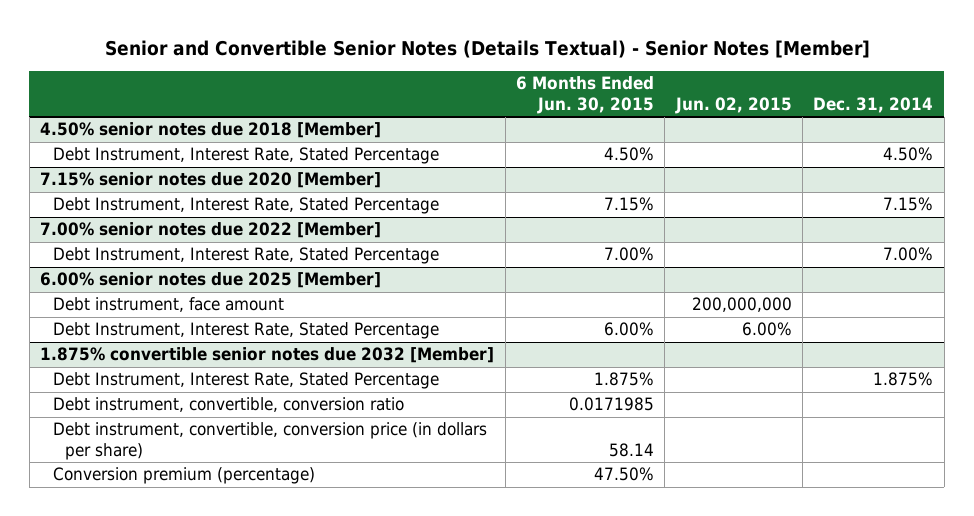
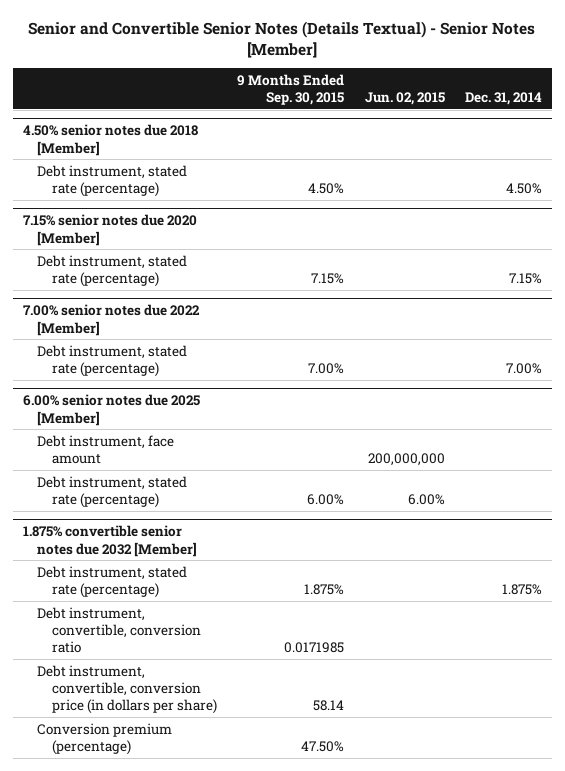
[515,76,654,114] 6 Months Ended Jun. 30, 2015 -> none
none -> [237,73,345,105] 9 Months Ended Sep. 30, 2015
[52,147,439,165] Debt Instrument, Interest Rate, Stated Percentage -> [37,164,188,197] Debt instrument, stated rate (percentage)
[52,197,439,215] Debt Instrument, Interest Rate, Stated Percentage -> [37,254,188,287] Debt instrument, stated rate (percentage)
[52,247,439,265] Debt Instrument, Interest Rate, Stated Percentage -> [37,344,188,377] Debt instrument, stated rate (percentage)
[52,322,439,340] Debt Instrument, Interest Rate, Stated Percentage -> [37,475,188,508] Debt instrument, stated rate (percentage)
[52,372,439,390] Debt Instrument, Interest Rate, Stated Percentage -> [37,565,188,598] Debt instrument, stated rate (percentage)

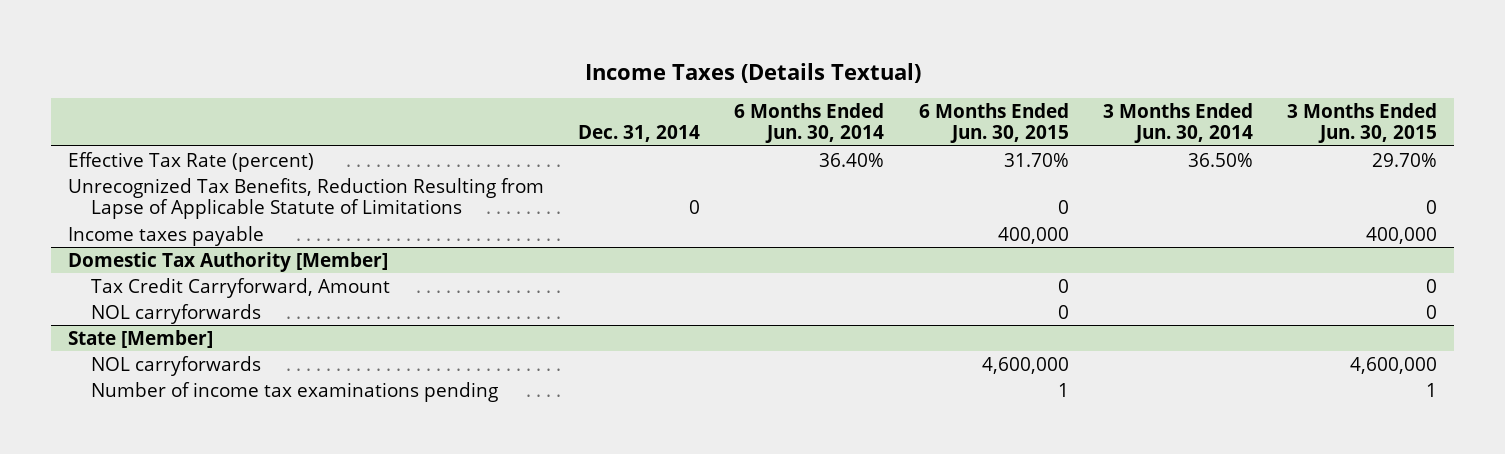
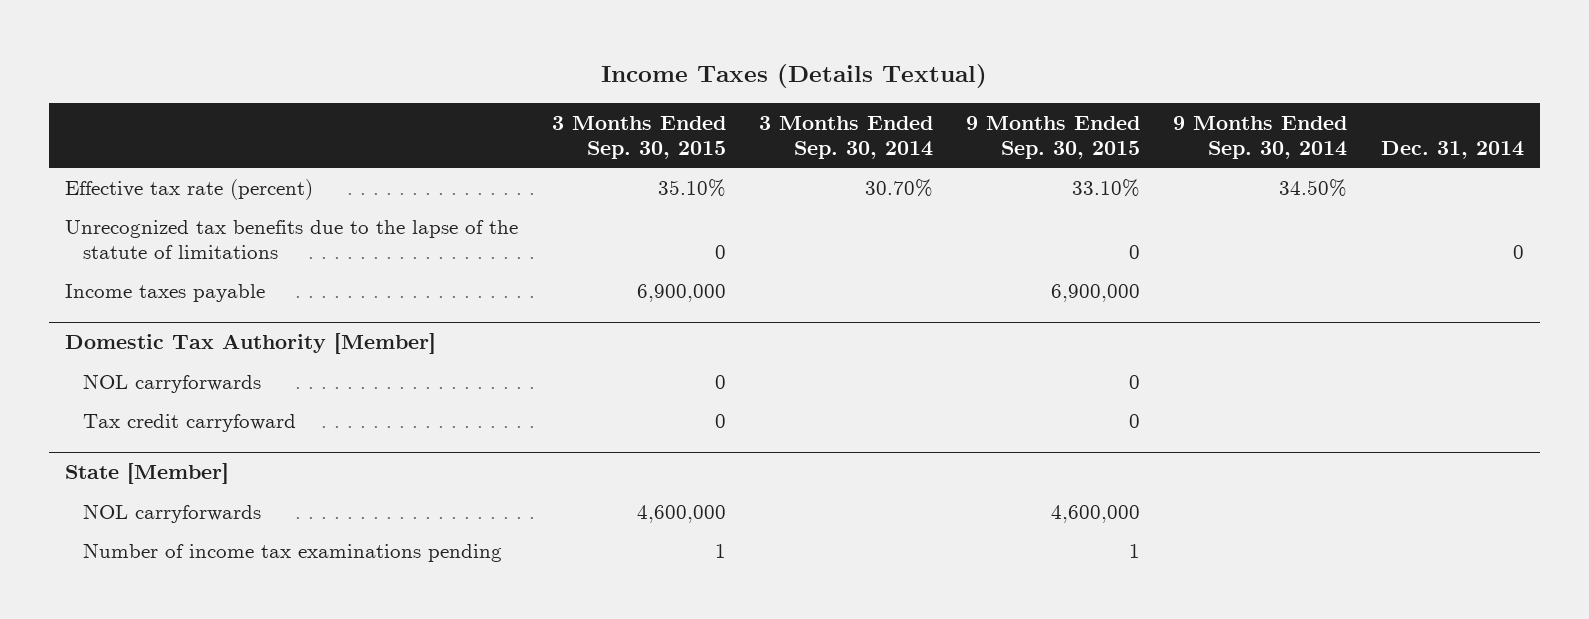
[734,102,885,144] 6 Months Ended Jun. 30, 2014 -> none
[918,102,1069,144] 6 Months Ended Jun. 30, 2015 -> none
[1102,102,1253,144] 3 Months Ended Jun. 30, 2014 -> none
[1287,102,1438,144] 3 Months Ended Jun. 30, 2015 -> none
none -> [551,115,726,159] 3 Months Ended Sep. 30, 2015
none -> [758,115,933,159] 3 Months Ended Sep. 30, 2014
none -> [966,115,1141,159] 9 Months Ended Sep. 30, 2015
none -> [1173,115,1348,159] 9 Months Ended Sep. 30, 2014
[67,151,314,172] Effective Tax Rate (percent) -> [65,178,314,200] Effective tax rate (percent)
[67,177,544,220] Unrecognized Tax Benefits, Reduction Resulting from Lapse of Applicable Statute of Limitations -> [65,219,519,259] Unrecognized tax benefits due to the lapse of the statute of limitations
[91,277,391,298] Tax Credit Carryforward, Amount -> none
none -> [82,413,296,432] Tax credit carryfoward

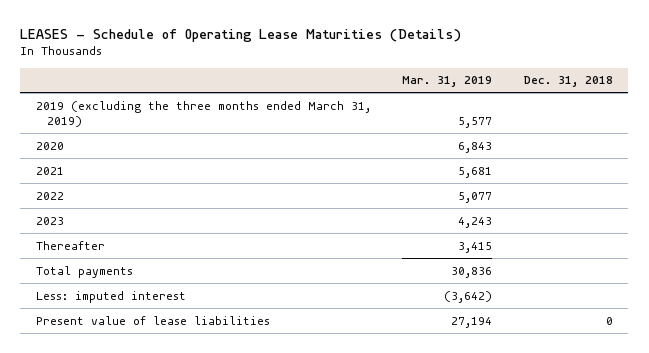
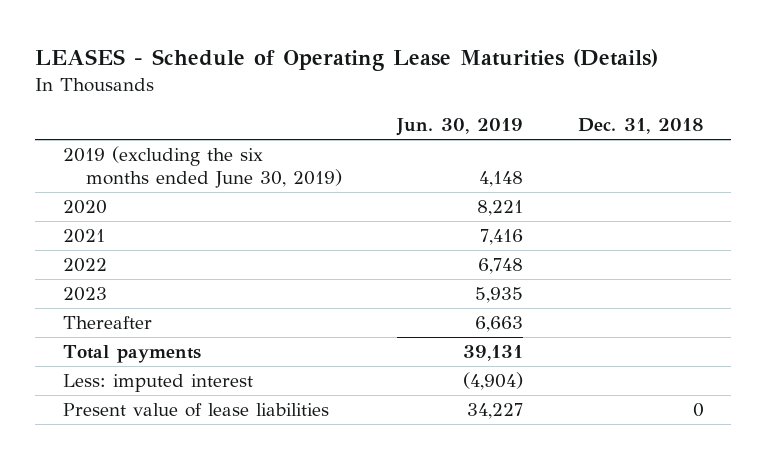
[402,76,493,88] Mar. 31, 2019 -> none
none -> [395,117,523,136] Jun. 30, 2019
[36,100,372,128] 2019 (excluding the three months ended March 31, 2019) -> [62,146,342,189] 2019 (excluding the six months ended June 30, 2019)

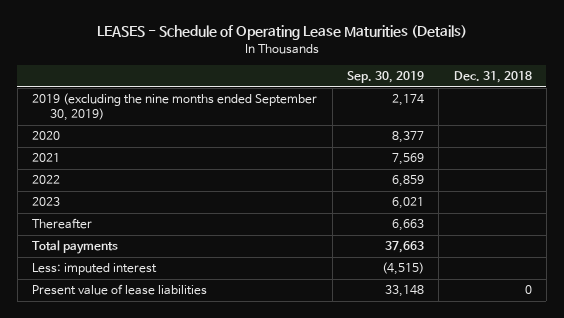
[395,117,523,136] Jun. 30, 2019 -> none
none -> [346,71,424,84] Sep. 30, 2019
[62,146,342,189] 2019 (excluding the six months ended June 30, 2019) -> [32,93,318,122] 2019 (excluding the nine months ended September 30, 2019)

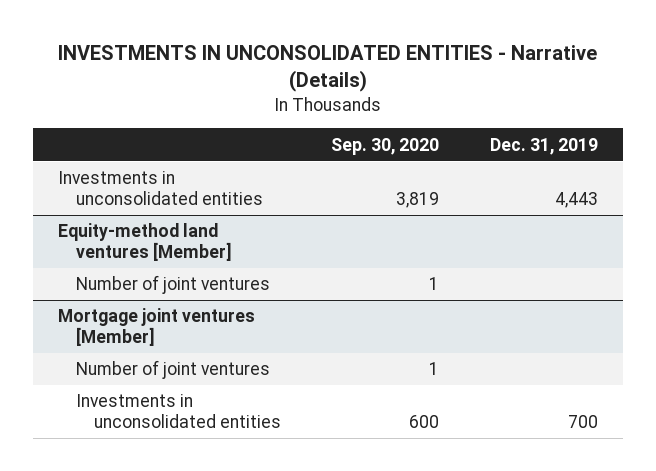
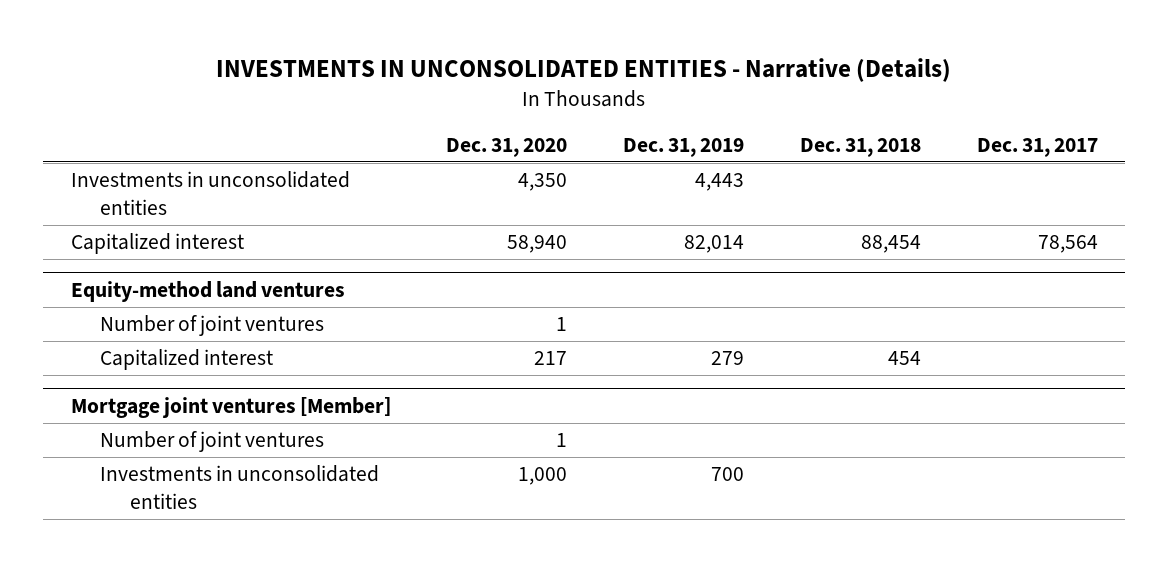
[331,137,440,155] Sep. 30, 2020 -> none
none -> [446,138,568,158] Dec. 31, 2020
none -> [799,138,921,158] Dec. 31, 2018
none -> [976,138,1098,158] Dec. 31, 2017
none -> [70,233,244,255] Capitalized interest
[58,223,233,261] Equity-method land ventures [Member] -> [70,281,345,303] Equity-method land ventures
none -> [100,349,274,371] Capitalized interest

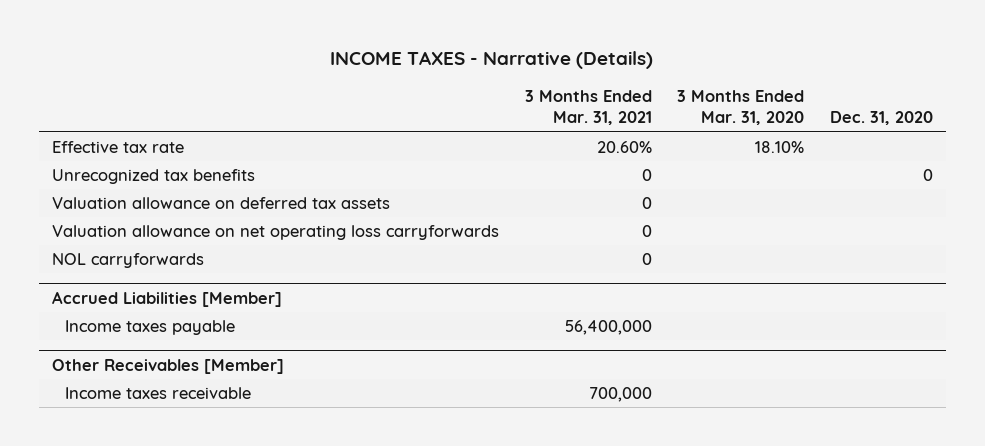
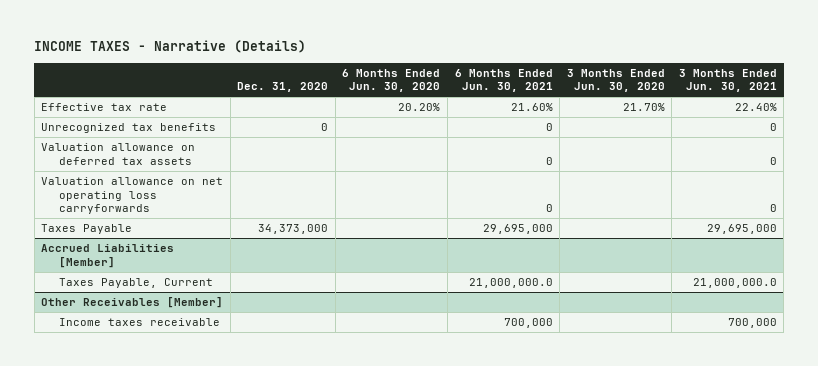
[524,89,652,126] 3 Months Ended Mar. 31, 2021 -> none
[677,89,805,126] 3 Months Ended Mar. 31, 2020 -> none
none -> [342,68,441,93] 6 Months Ended Jun. 30, 2020
none -> [454,68,553,93] 6 Months Ended Jun. 30, 2021
none -> [566,68,665,93] 3 Months Ended Jun. 30, 2020
none -> [678,68,777,93] 3 Months Ended Jun. 30, 2021
[51,253,204,269] NOL carryforwards -> none
none -> [41,224,133,235] Taxes Payable
[64,320,235,336] Income taxes payable -> [58,278,213,289] Taxes Payable, Current

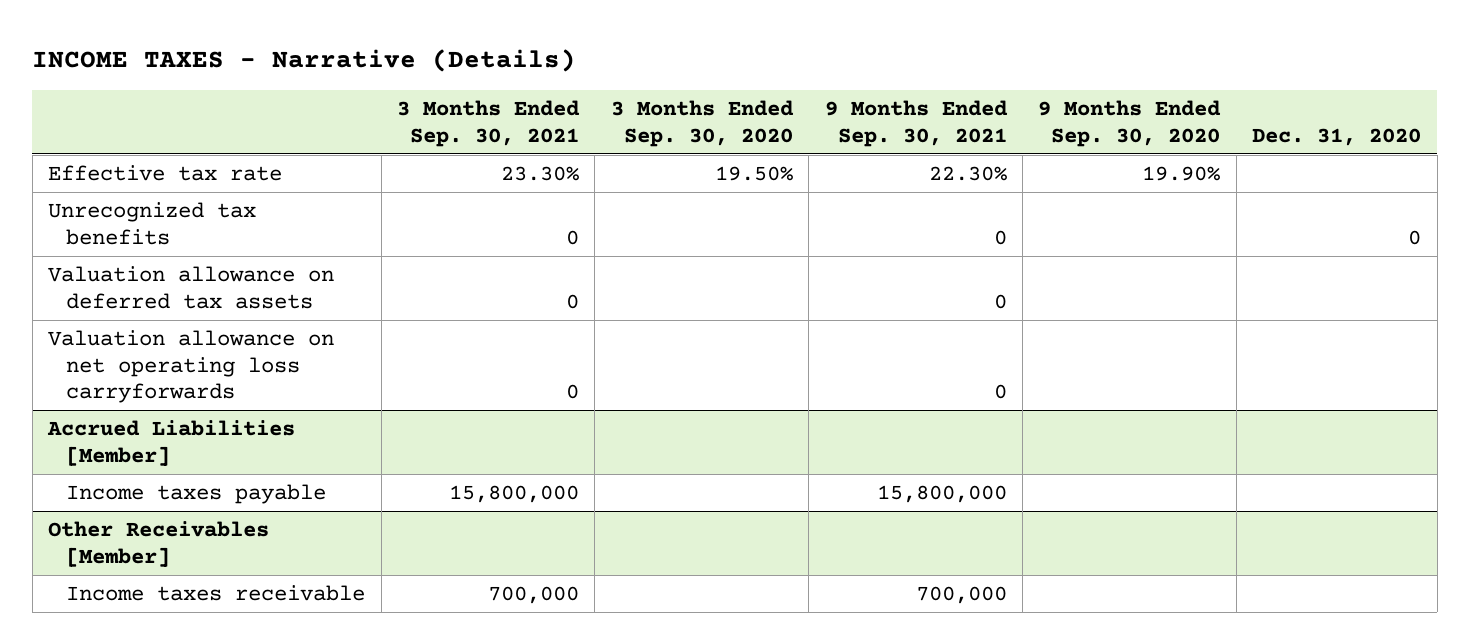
[342,68,441,93] 6 Months Ended Jun. 30, 2020 -> none
[454,68,553,93] 6 Months Ended Jun. 30, 2021 -> none
[566,68,665,93] 3 Months Ended Jun. 30, 2020 -> none
[678,68,777,93] 3 Months Ended Jun. 30, 2021 -> none
none -> [396,100,580,147] 3 Months Ended Sep. 30, 2021
none -> [610,100,794,147] 3 Months Ended Sep. 30, 2020
none -> [824,100,1008,147] 9 Months Ended Sep. 30, 2021
none -> [1038,100,1222,147] 9 Months Ended Sep. 30, 2020
[41,224,133,235] Taxes Payable -> none
[58,278,213,289] Taxes Payable, Current -> [66,484,327,505] Income taxes payable

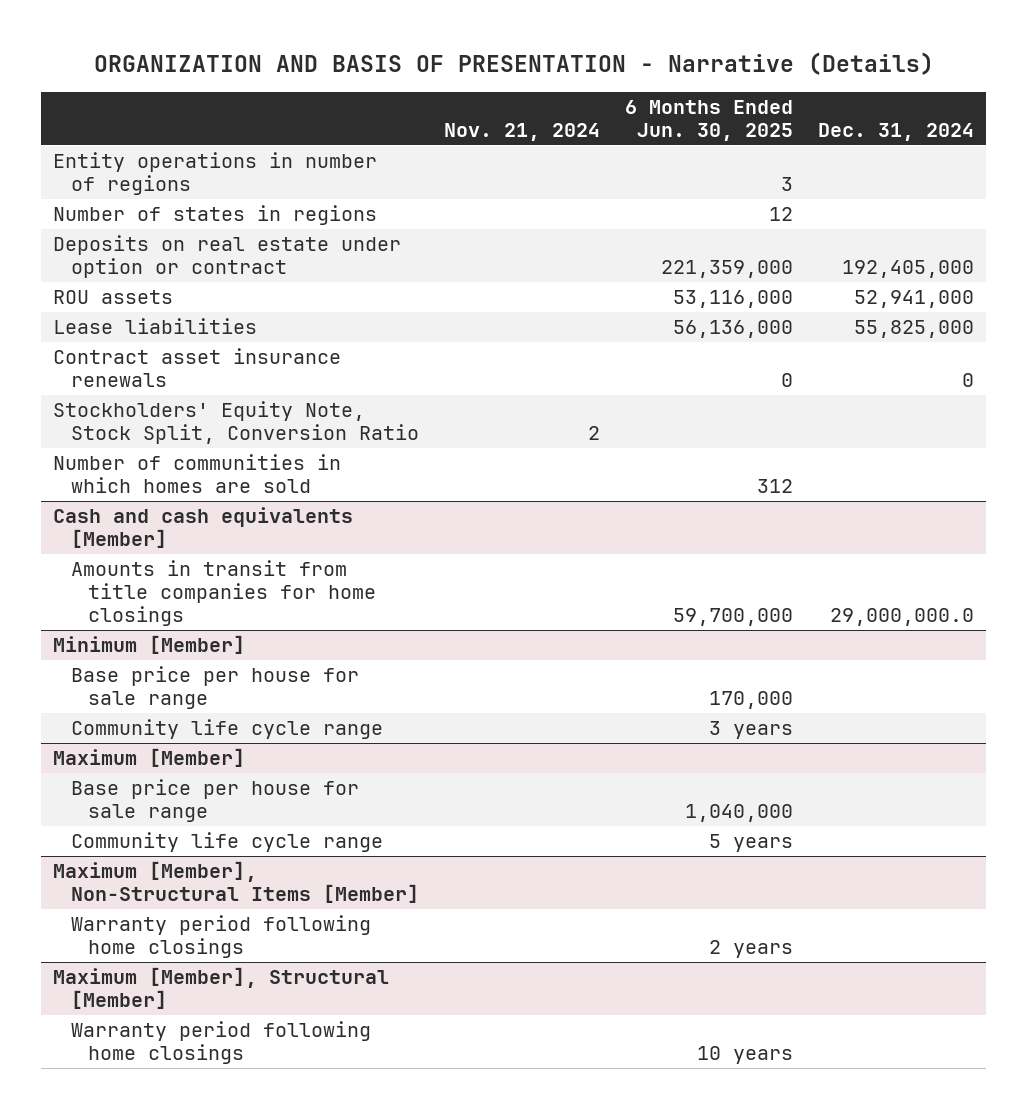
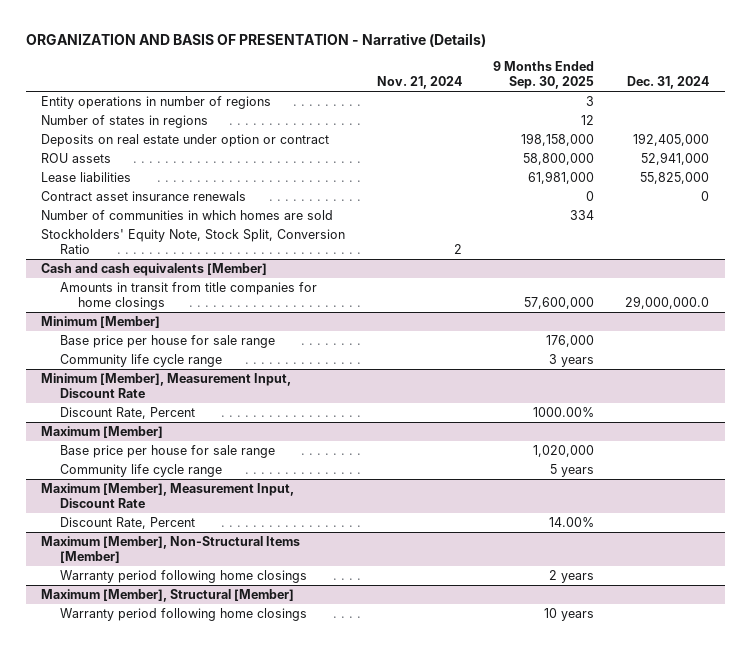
[624,99,793,141] 6 Months Ended Jun. 30, 2025 -> none
none -> [492,61,594,90] 9 Months Ended Sep. 30, 2025
[53,401,419,445] Stockholders' Equity Note, Stock Split, Conversion Ratio -> [41,229,346,255] Stockholders' Equity Note, Stock Split, Conversion Ratio
none -> [41,373,292,399] Minimum [Member], Measurement Input, Discount Rate
none -> [59,407,195,420] Discount Rate, Percent
none -> [41,483,295,509] Maximum [Member], Measurement Input, Discount Rate
none -> [59,517,195,530] Discount Rate, Percent

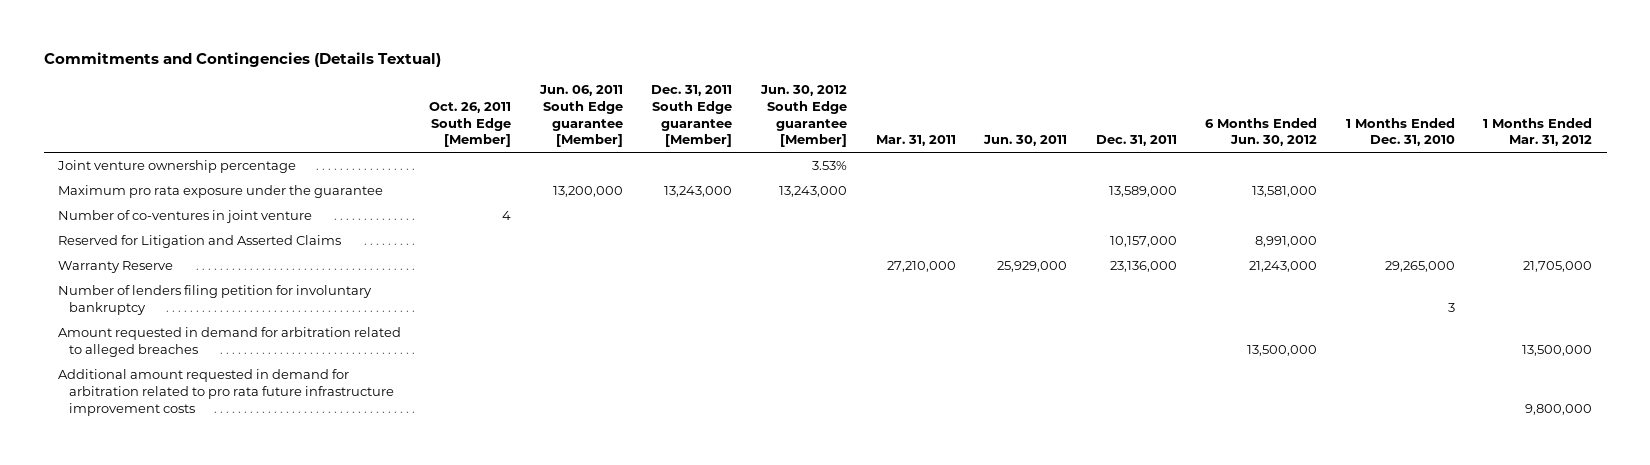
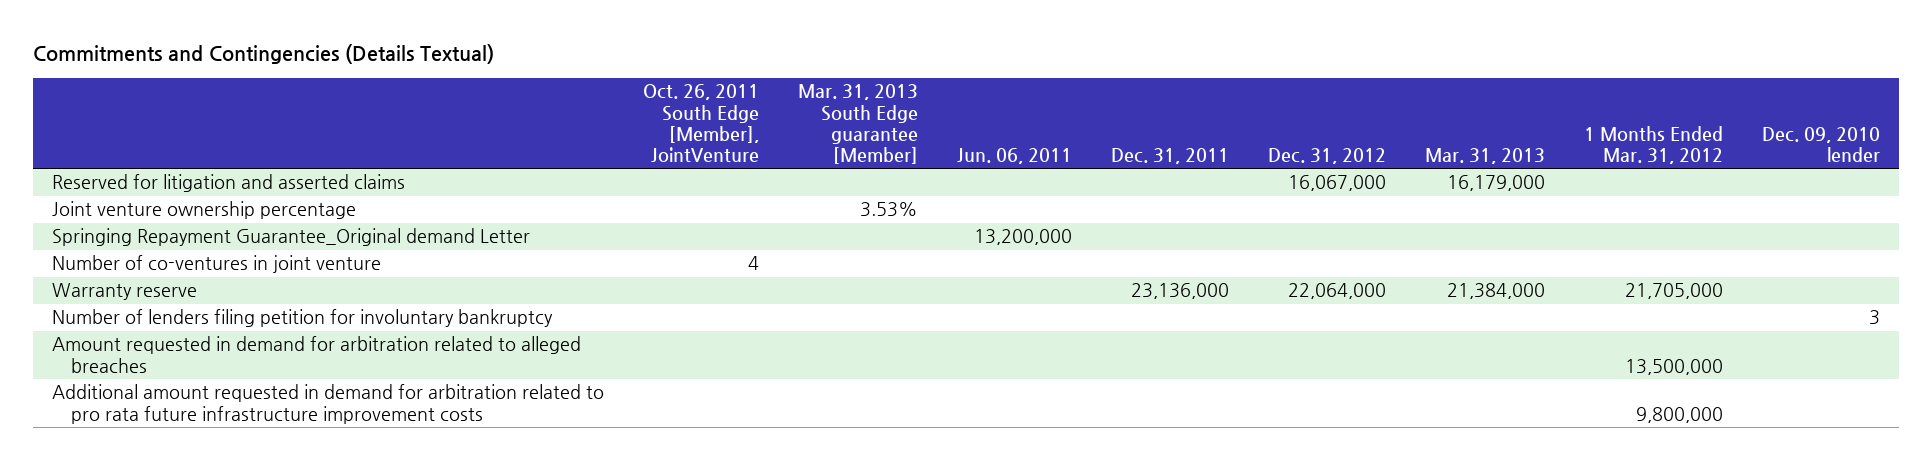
[429,101,512,148] Oct. 26, 2011 South Edge [Member] -> none
[538,84,623,148] Jun. 06, 2011 South Edge guarantee [Member] -> none
[651,84,733,148] Dec. 31, 2011 South Edge guarantee [Member] -> none
[760,84,848,148] Jun. 30, 2012 South Edge guarantee [Member] -> none
[875,135,956,147] Mar. 31, 2011 -> none
[983,135,1068,147] Jun. 30, 2011 -> none
[1205,117,1318,147] 6 Months Ended Jun. 30, 2012 -> none
[1345,117,1455,147] 1 Months Ended Dec. 31, 2010 -> none
none -> [643,84,760,162] Oct. 26, 2011 South Edge [Member], JointVenture
none -> [798,84,919,164] Mar. 31, 2013 South Edge guarantee [Member]
none -> [957,147,1073,164] Jun. 06, 2011
none -> [1268,147,1387,164] Dec. 31, 2012
none -> [1425,147,1546,164] Mar. 31, 2013
none -> [1761,126,1880,162] Dec. 09, 2010 lender
none -> [52,174,406,193] Reserved for litigation and asserted claims
[57,185,383,199] Maximum pro rata exposure under the guarantee -> none
none -> [52,228,531,247] Springing Repayment Guarantee_Original demand Letter
[57,235,341,249] Reserved for Litigation and Asserted Claims -> none
[57,261,173,274] Warranty Reserve -> [52,283,198,301] Warranty reserve

